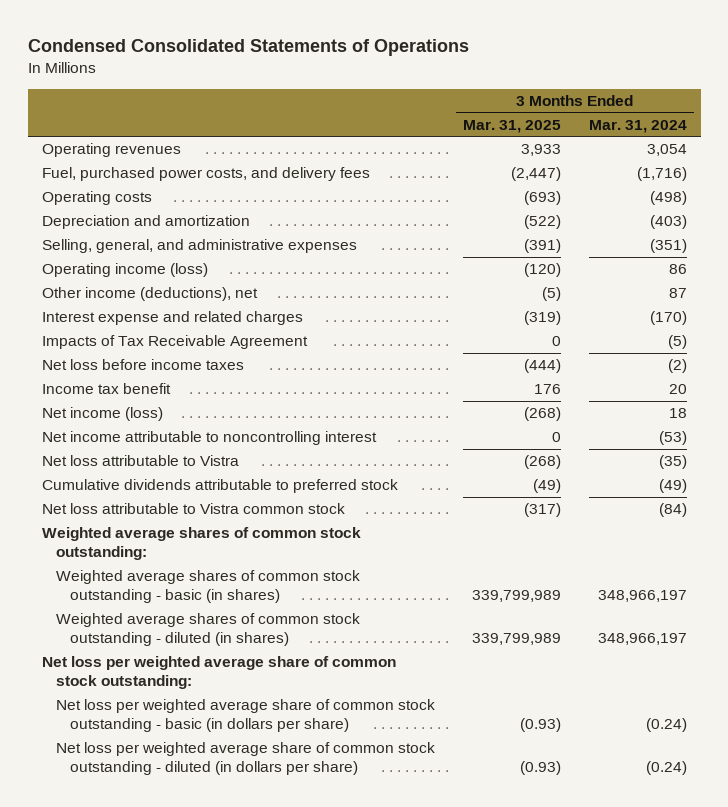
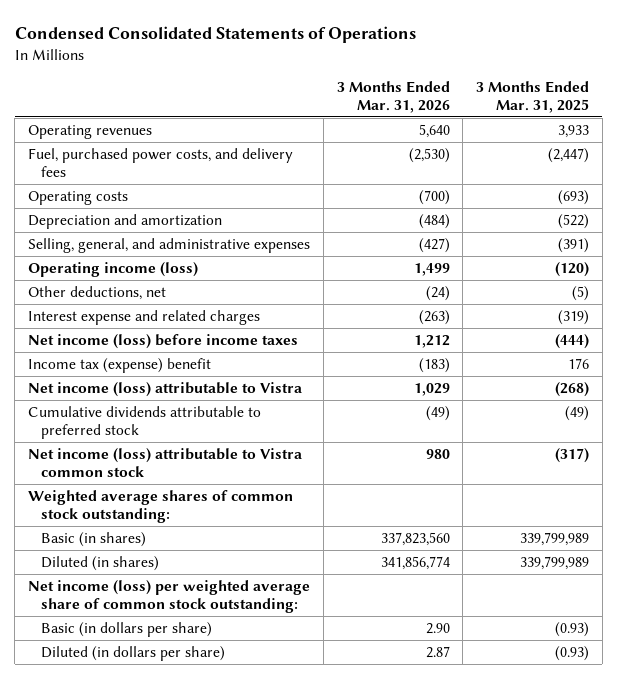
[588,119,687,133] Mar. 31, 2024 -> none
none -> [336,80,450,113] 3 Months Ended Mar. 31, 2026
[41,287,258,302] Other income (deductions), net -> [28,285,167,300] Other deductions, net
[41,335,308,350] Impacts of Tax Receivable Agreement -> none
[41,407,163,422] Net income (loss) -> none
[41,431,377,446] Net income attributable to noncontrolling interest -> none
[41,359,244,371] Net loss before income taxes -> [28,333,299,349] Net income (loss) before income taxes
[41,383,171,395] Income tax benefit -> [28,357,212,373] Income tax (expense) benefit
[41,455,239,467] Net loss attributable to Vistra -> [28,381,303,397] Net income (loss) attributable to Vistra
[41,503,345,515] Net loss attributable to Vistra common stock -> [28,447,303,477] Net income (loss) attributable to Vistra common stock
[55,570,360,604] Weighted average shares of common stock outstanding - basic (in shares) -> [41,531,147,547] Basic (in shares)
[55,613,360,647] Weighted average shares of common stock outstanding - diluted (in shares) -> [41,555,160,571] Diluted (in shares)
[41,656,396,690] Net loss per weighted average share of common stock outstanding: -> [28,579,311,613] Net income (loss) per weighted average share of common stock outstanding:
[55,699,435,733] Net loss per weighted average share of common stock outstanding - basic (in dollars per share) -> [41,621,213,637] Basic (in dollars per share)
[55,742,435,776] Net loss per weighted average share of common stock outstanding - diluted (in dollars per share) -> [41,645,226,661] Diluted (in dollars per share)

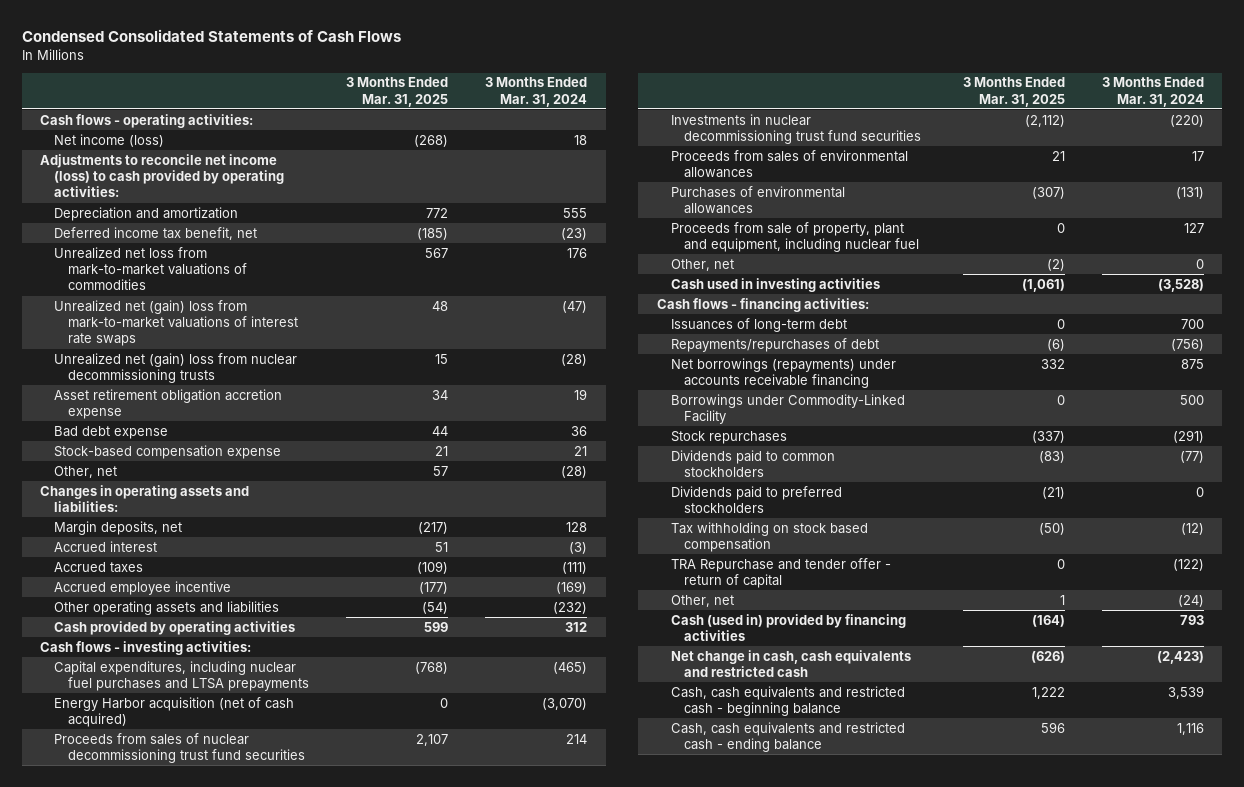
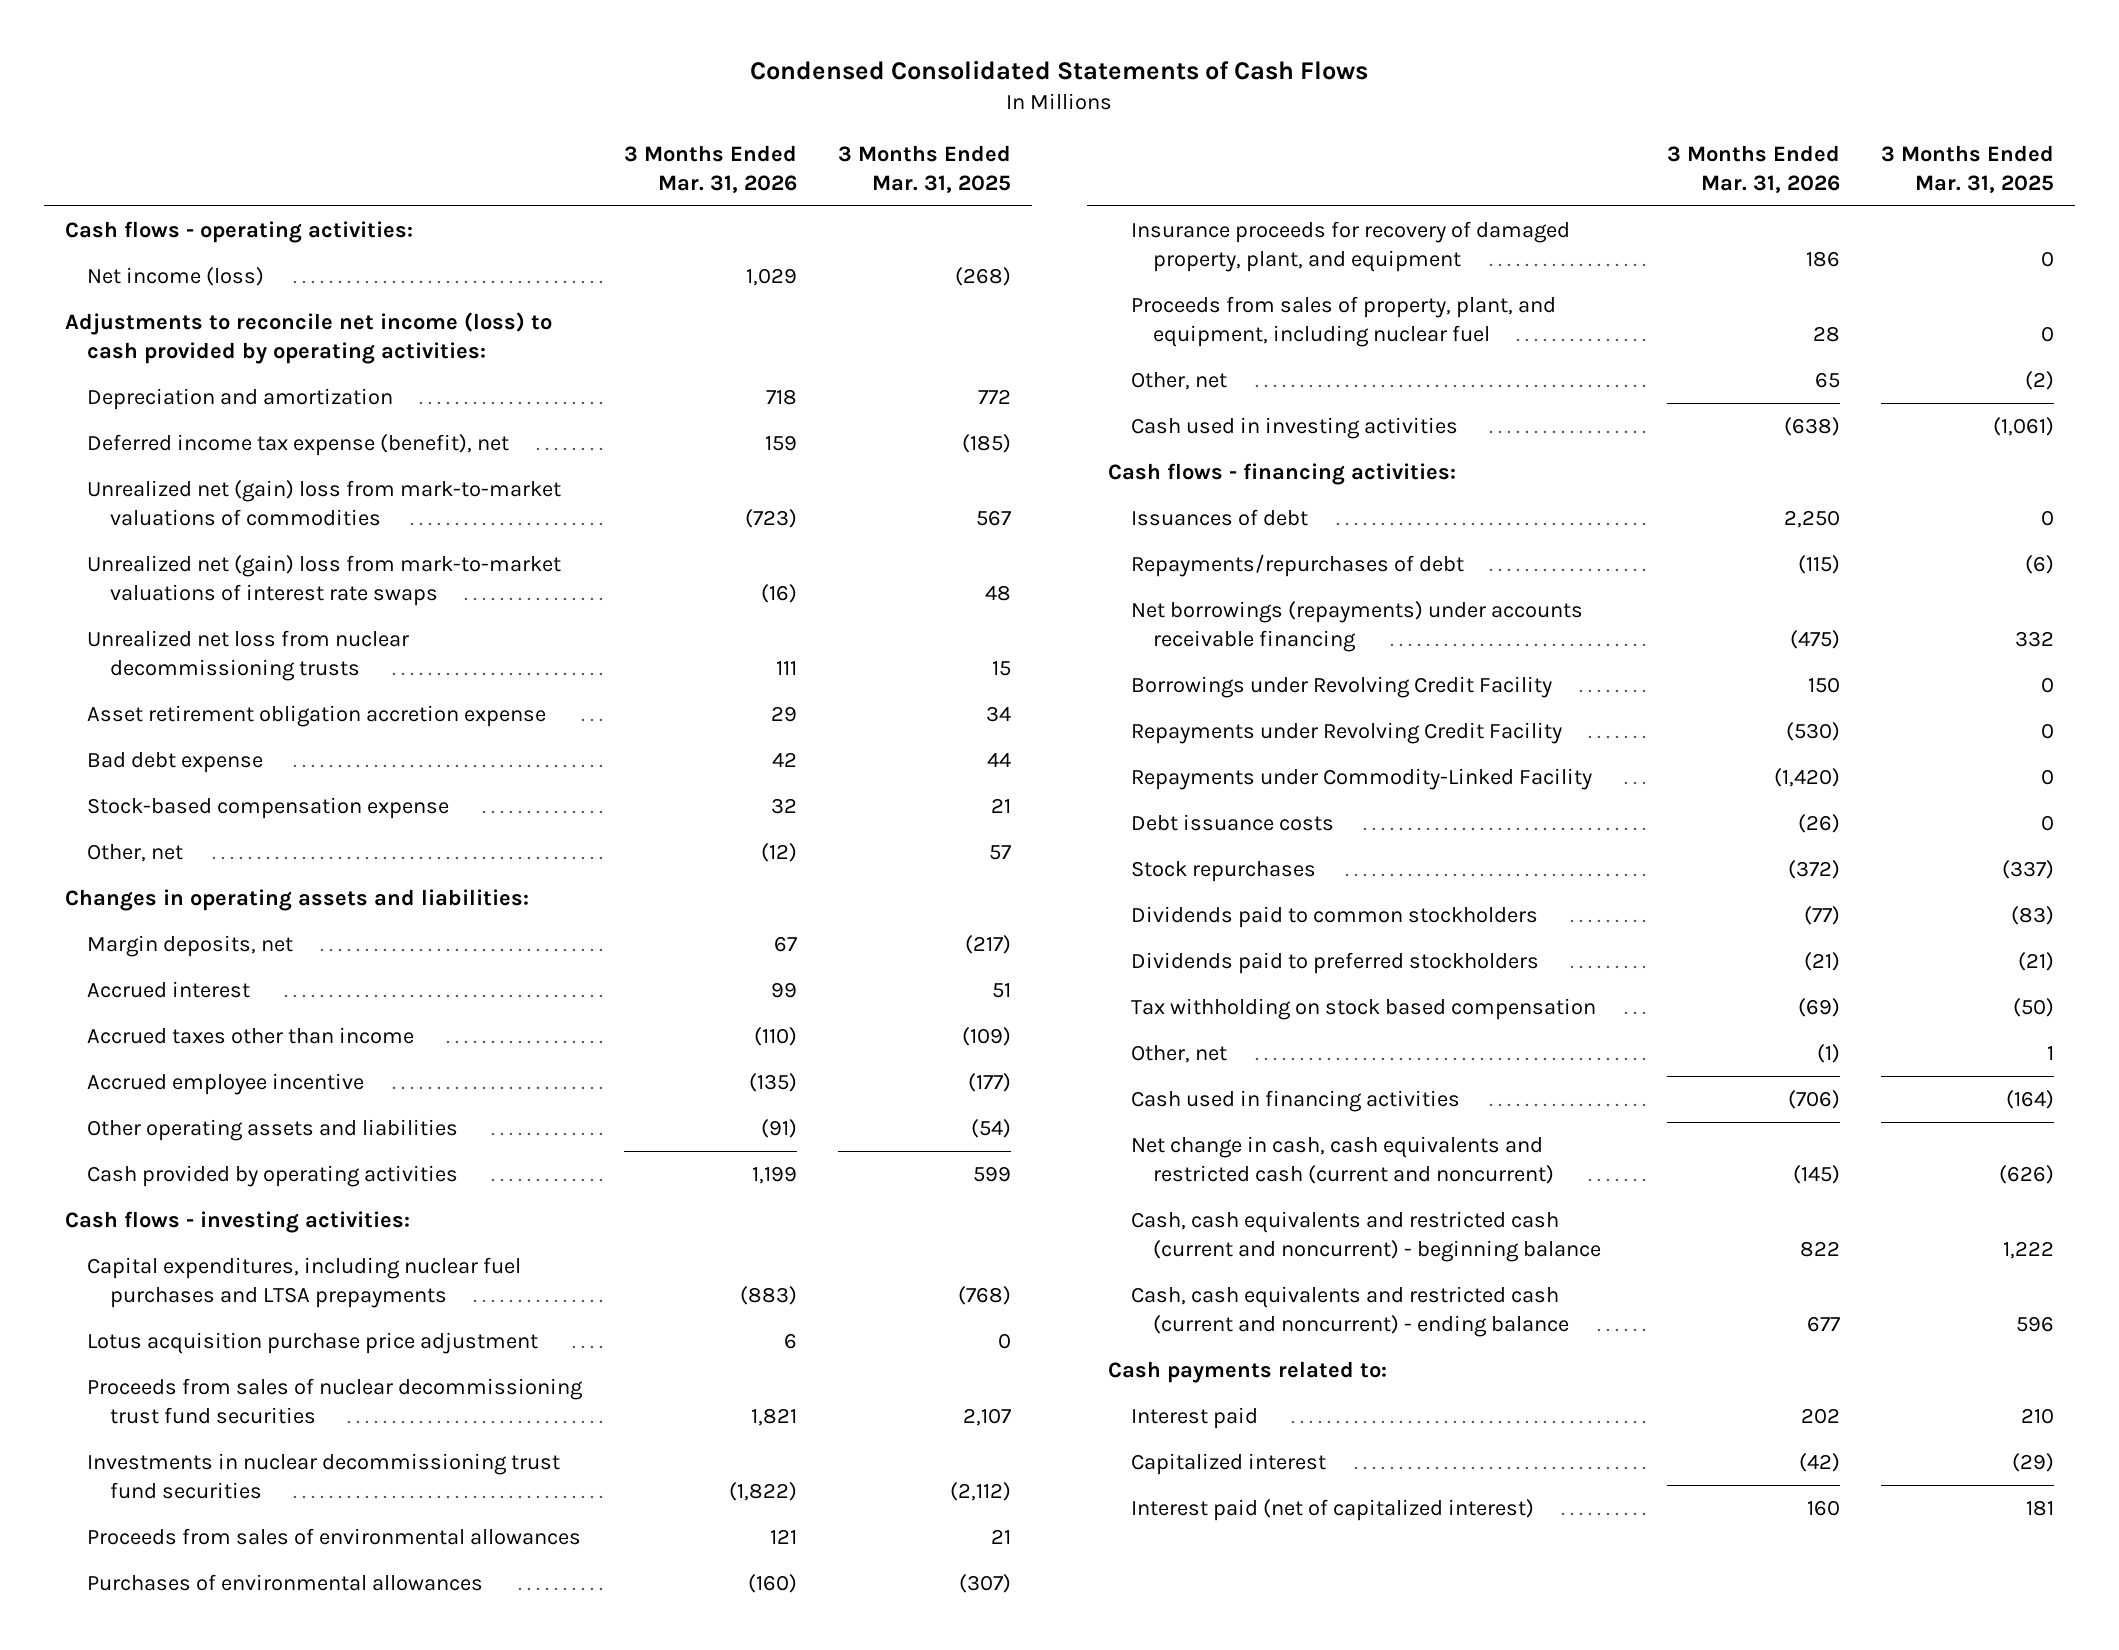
[485,77,588,107] 3 Months Ended Mar. 31, 2024 -> none
none -> [623,144,797,193] 3 Months Ended Mar. 31, 2026
[54,226,258,240] Deferred income tax benefit, net -> [87,434,510,457] Deferred income tax expense (benefit), net
[54,246,247,291] Unrealized net loss from mark-to-market valuations of commodities -> [87,480,562,526] Unrealized net (gain) loss from mark-to-market valuations of commodities
[54,352,298,384] Unrealized net (gain) loss from nuclear decommissioning trusts -> [87,630,410,681] Unrealized net loss from nuclear decommissioning trusts
[54,561,144,573] Accrued taxes -> [87,1027,415,1045] Accrued taxes other than income
[54,696,295,728] Energy Harbor acquisition (net of cash acquired) -> [87,1332,539,1355] Lotus acquisition purchase price adjustment
none -> [1130,221,1570,272] Insurance proceeds for recovery of damaged property, plant, and equipment
[670,221,920,253] Proceeds from sale of property, plant and equipment, including nuclear fuel -> [1130,296,1556,347] Proceeds from sales of property, plant, and equipment, including nuclear fuel
[670,317,847,332] Issuances of long-term debt -> [1130,509,1308,527] Issuances of debt
none -> [1130,676,1552,699] Borrowings under Revolving Credit Facility
none -> [1130,722,1562,745] Repayments under Revolving Credit Facility
[670,393,905,425] Borrowings under Commodity-Linked Facility -> [1130,768,1592,791] Repayments under Commodity-Linked Facility
none -> [1130,814,1334,832] Debt issuance costs
[670,557,891,589] TRA Repurchase and tender offer - return of capital -> none
[670,613,906,642] Cash (used in) provided by financing activities -> [1130,1090,1460,1113] Cash used in financing activities
[670,649,911,678] Net change in cash, cash equivalents and restricted cash -> [1130,1136,1555,1184] Net change in cash, cash equivalents and restricted cash (current and noncurrent)
[670,685,905,717] Cash, cash equivalents and restricted cash - beginning balance -> [1130,1211,1602,1262] Cash, cash equivalents and restricted cash (current and noncurrent) - beginning balance
[670,721,905,753] Cash, cash equivalents and restricted cash - ending balance -> [1130,1286,1570,1337] Cash, cash equivalents and restricted cash (current and noncurrent) - ending balance
none -> [1107,1361,1387,1384] Cash payments related to:
none -> [1130,1407,1258,1430] Interest paid
none -> [1130,1453,1326,1476] Capitalized interest
none -> [1130,1499,1534,1522] Interest paid (net of capitalized interest)

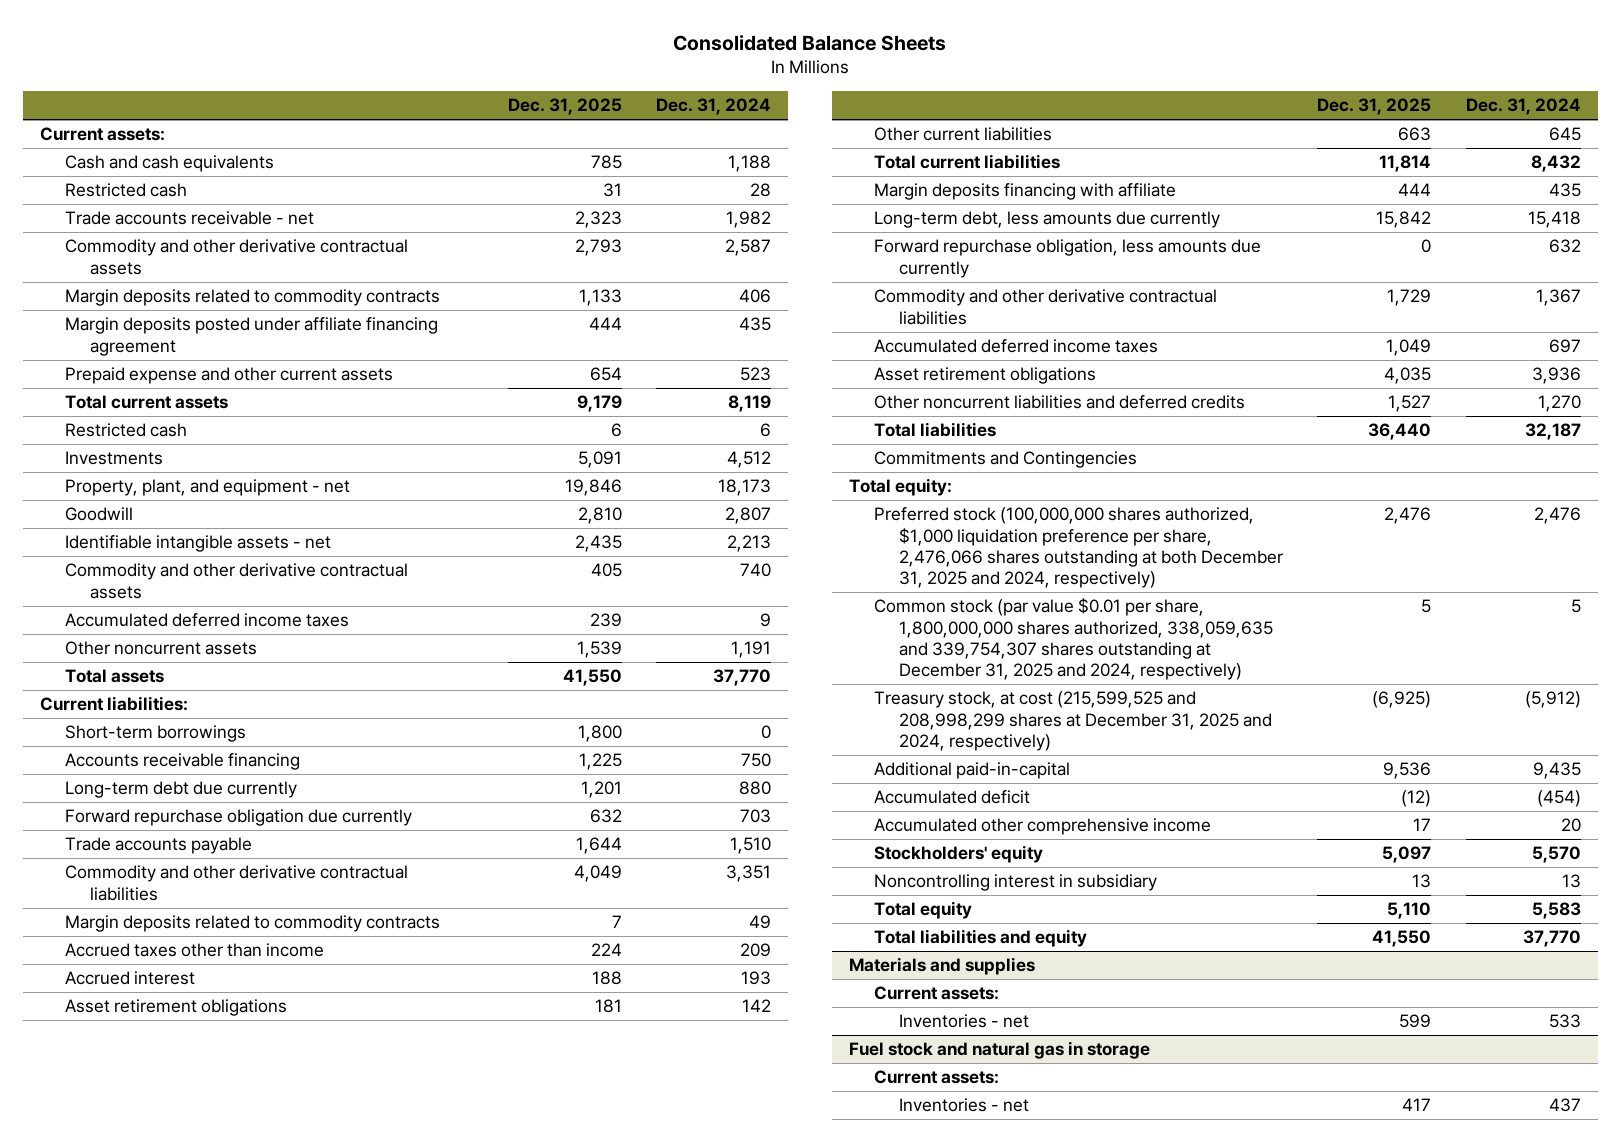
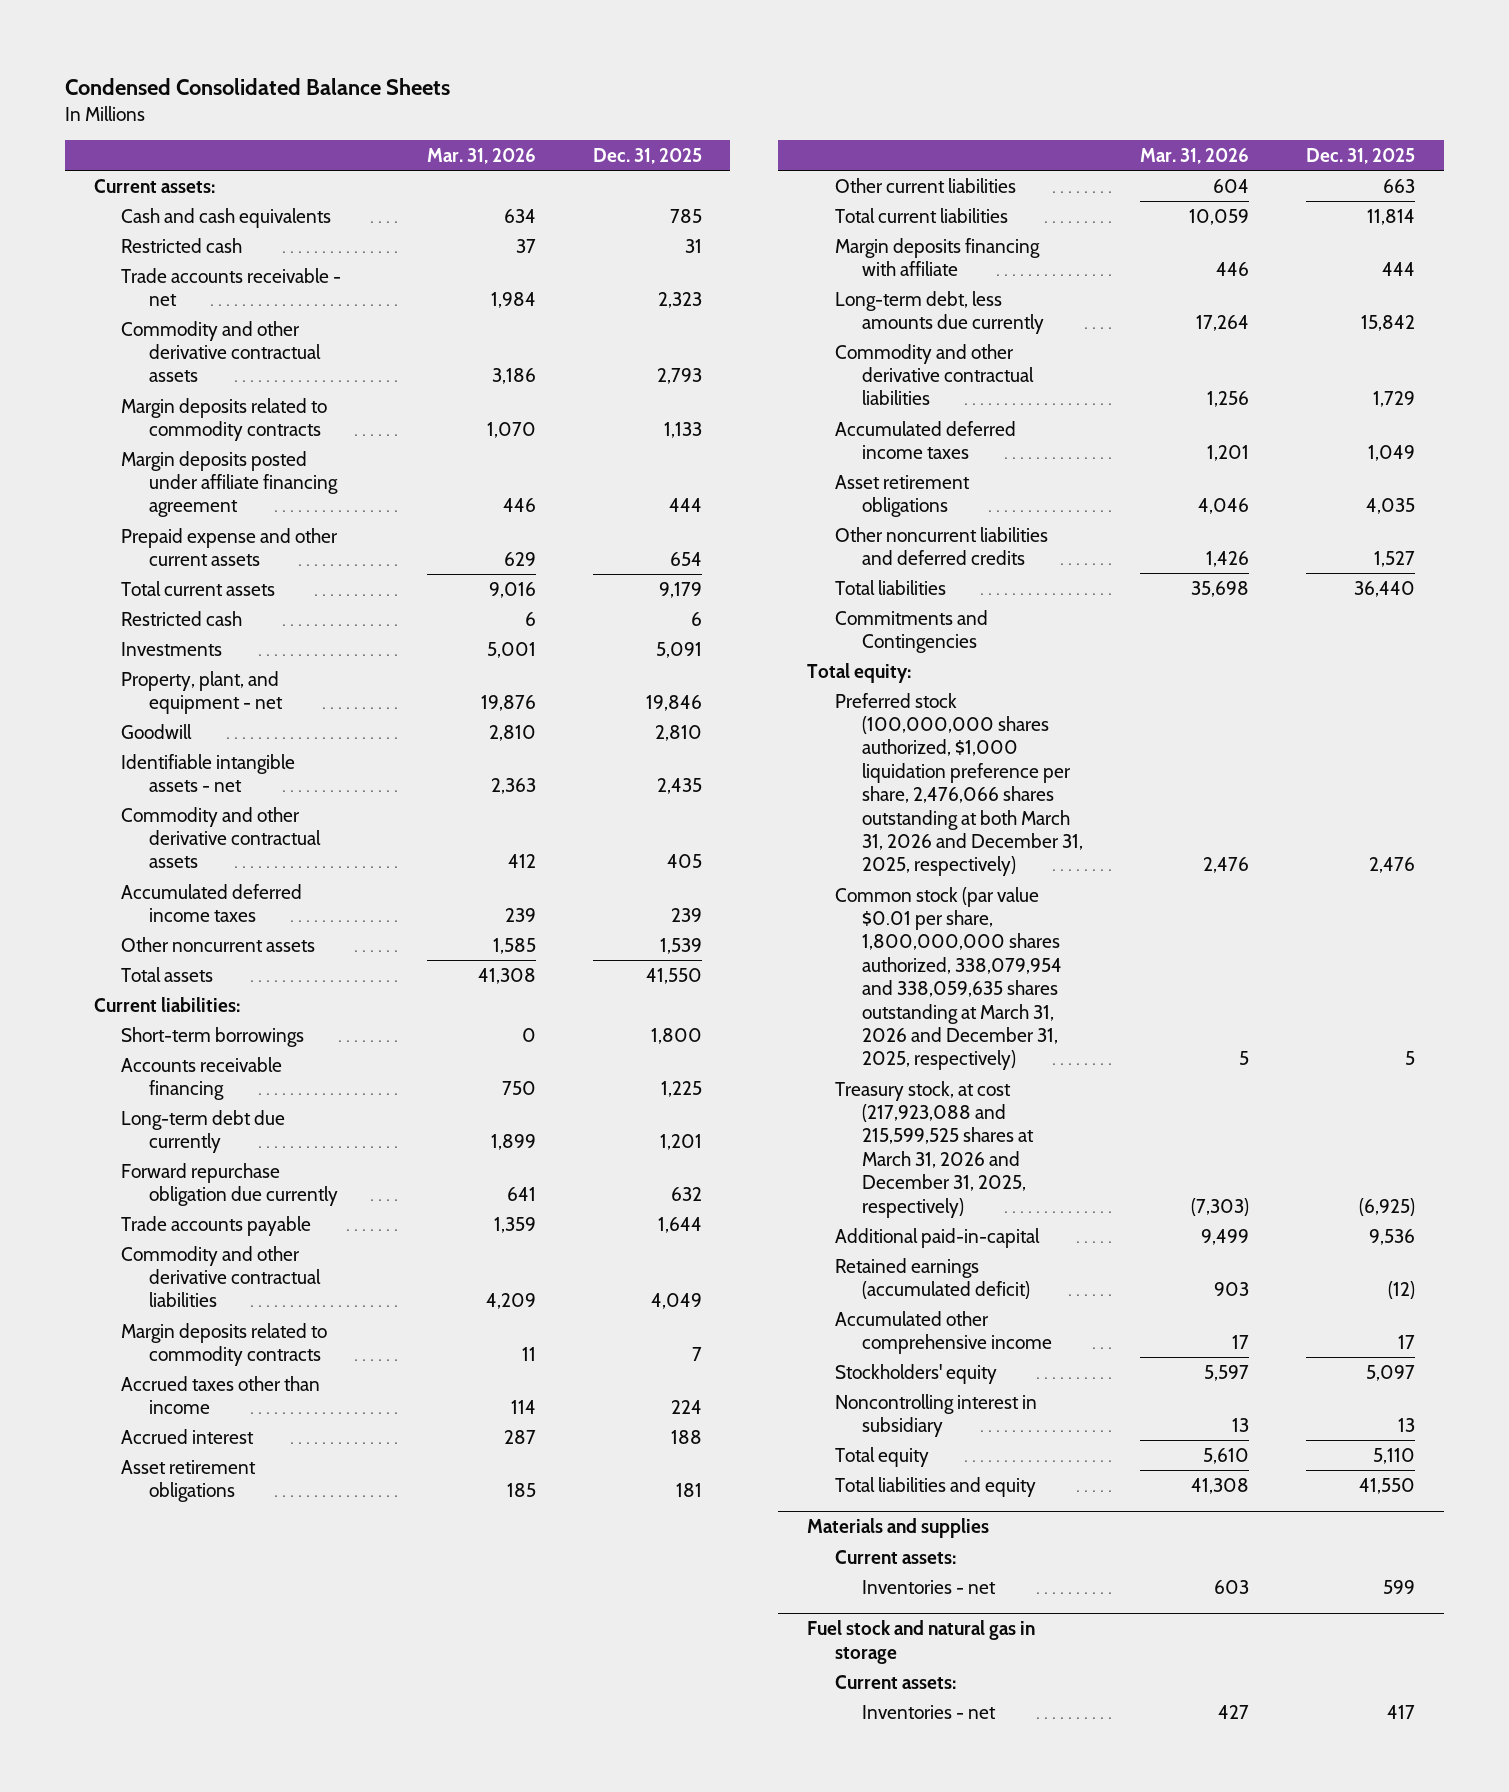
[673,34,947,51] Consolidated Balance Sheets -> [65,78,451,96] Condensed Consolidated Balance Sheets
[656,98,772,116] Dec. 31, 2024 -> none
none -> [426,148,536,165] Mar. 31, 2026
[874,239,1262,278] Forward repurchase obligation, less amounts due currently -> none
[874,507,1284,589] Preferred stock (100,000,000 shares authorized, $1,000 liquidation preference per share, 2,476,066 shares outstanding at both December 31, 2025 and 2024, respectively) -> [834,692,1084,877] Preferred stock (100,000,000 shares authorized, $1,000 liquidation preference per share, 2,476,066 shares outstanding at both March 31, 2026 and December 31, 2025, respectively)
[874,598,1274,681] Common stock (par value $0.01 per share, 1,800,000,000 shares authorized, 338,059,635 and 339,754,307 shares outstanding at December 31, 2025 and 2024, respectively) -> [834,886,1063,1071] Common stock (par value $0.01 per share, 1,800,000,000 shares authorized, 338,079,954 and 338,059,635 shares outstanding at March 31, 2026 and December 31, 2025, respectively)
[874,691,1273,751] Treasury stock, at cost (215,599,525 and 208,998,299 shares at December 31, 2025 and 2024, respectively) -> [834,1080,1035,1218] Treasury stock, at cost (217,923,088 and 215,599,525 shares at March 31, 2026 and December 31, 2025, respectively)
[874,790,1031,805] Accumulated deficit -> [834,1257,1031,1300] Retained earnings (accumulated deficit)

